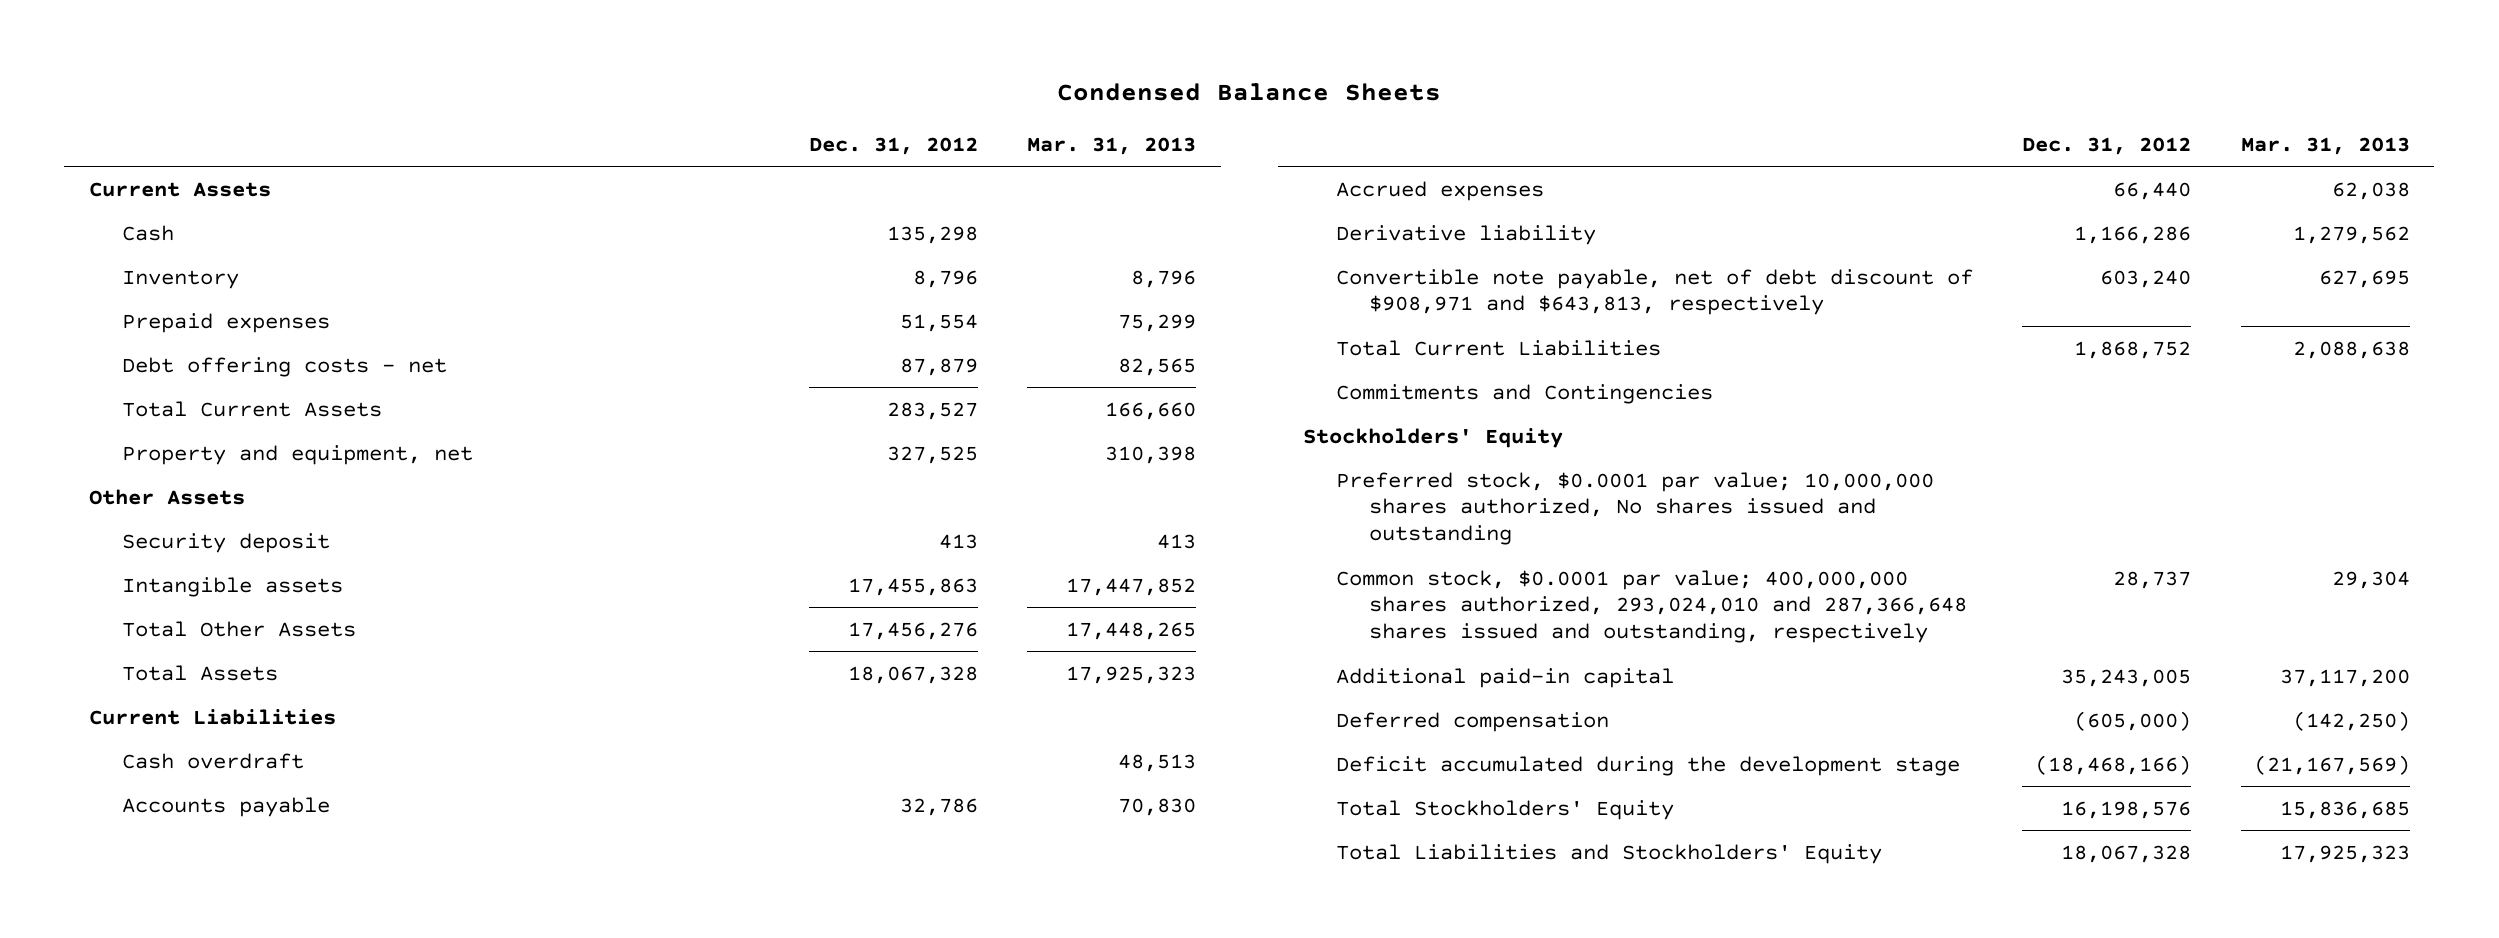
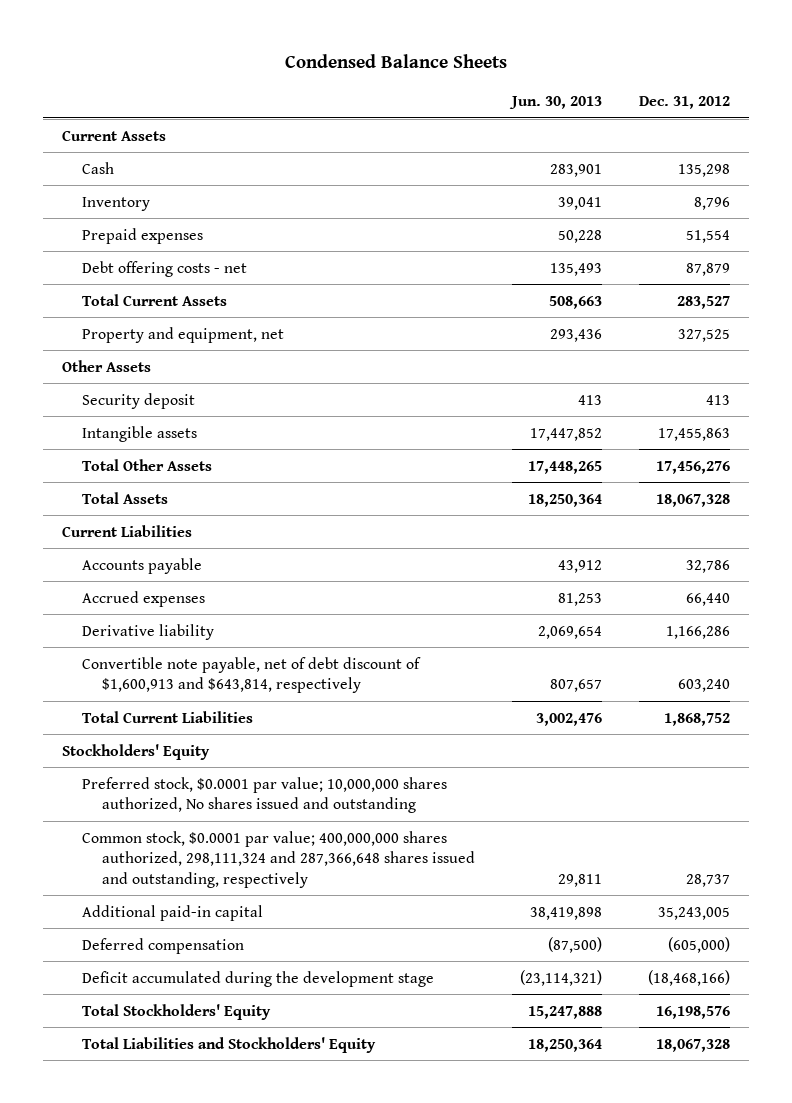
[1027,137,1197,156] Mar. 31, 2013 -> none
none -> [508,96,602,110] Jun. 30, 2013
[122,752,305,769] Cash overdraft -> none
[1335,268,1973,316] Convertible note payable, net of debt discount of $908,971 and $643,813, respectively -> [81,656,421,694] Convertible note payable, net of debt discount of $1,600,913 and $643,814, respectively
[1335,383,1713,404] Commitments and Contingencies -> none
[1335,569,1967,644] Common stock, $0.0001 par value; 400,000,000 shares authorized, 293,024,010 and 287,366,648 shares issued and outstanding, respectively -> [81,830,475,888] Common stock, $0.0001 par value; 400,000,000 shares authorized, 298,111,324 and 287,366,648 shares issued and outstanding, respectively

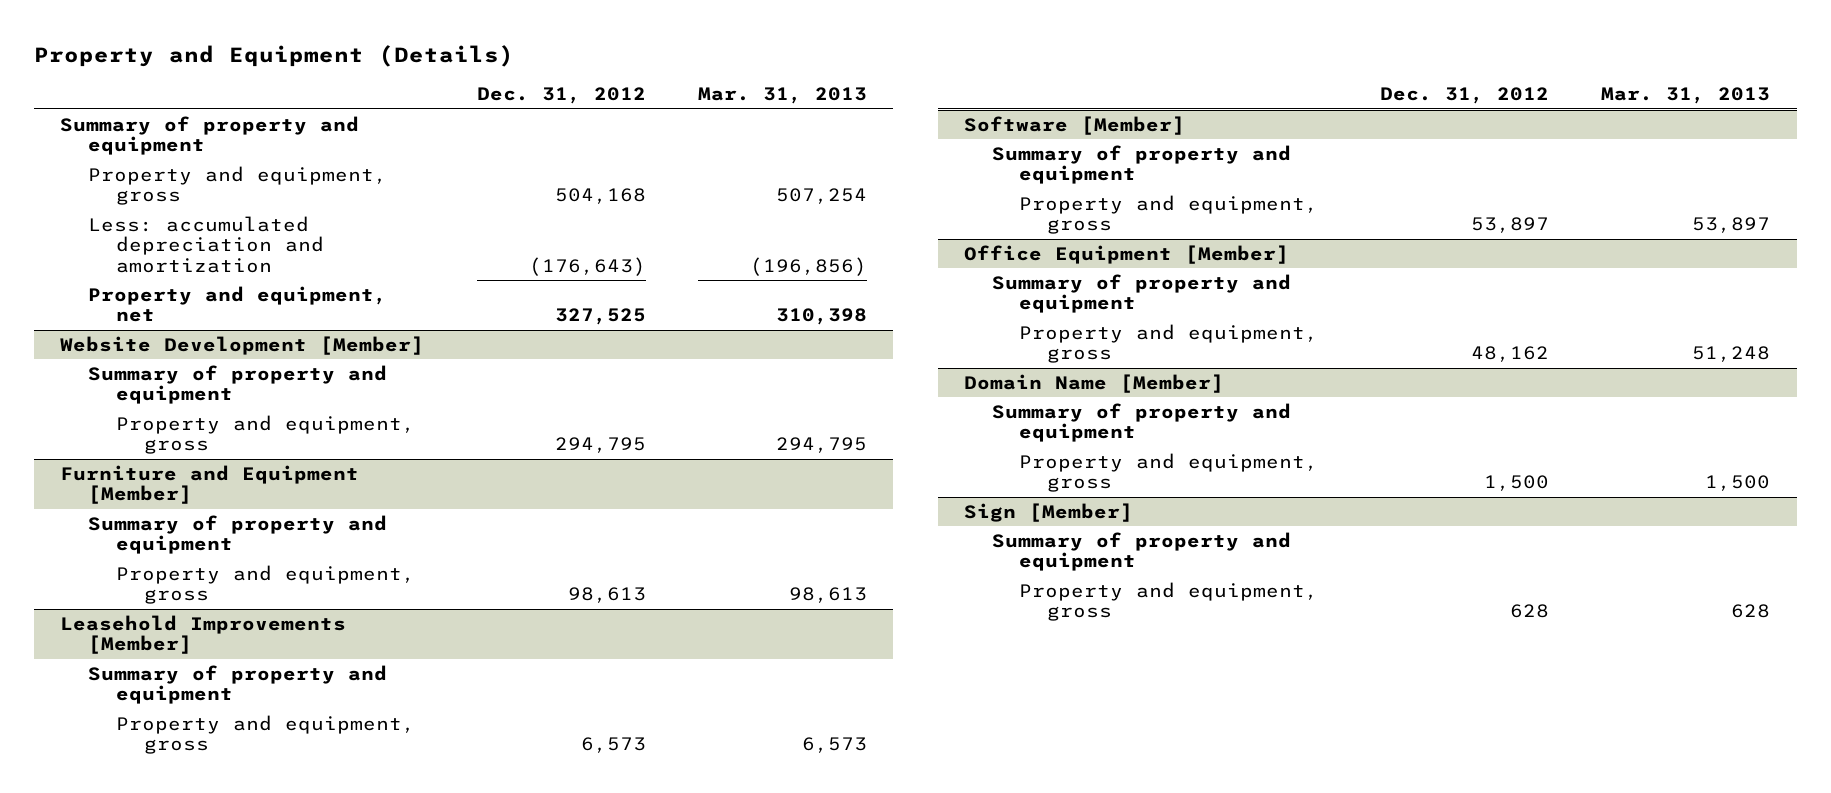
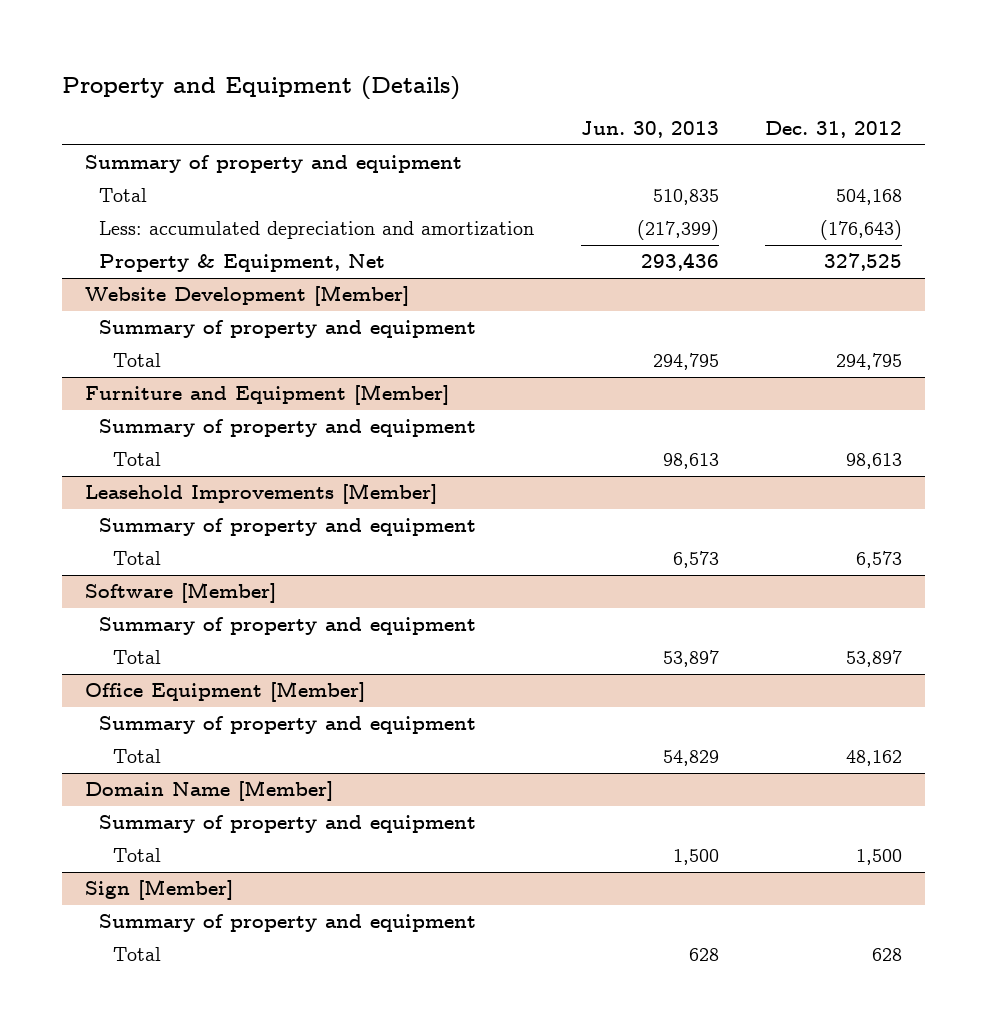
[697,87,867,105] Mar. 31, 2013 -> none
none -> [580,121,719,139] Jun. 30, 2013
[88,165,388,206] Property and equipment, gross -> [99,188,148,203] Total
[88,285,388,323] Property and equipment, net -> [99,254,386,273] Property & Equipment, Net
[116,414,416,455] Property and equipment, gross -> [113,353,162,368] Total
[116,564,416,605] Property and equipment, gross -> [113,452,162,467] Total
[116,714,416,755] Property and equipment, gross -> [113,551,162,566] Total
[1019,194,1319,235] Property and equipment, gross -> [113,650,162,665] Total
[1019,323,1319,364] Property and equipment, gross -> [113,749,162,764] Total
[1019,452,1319,493] Property and equipment, gross -> [113,848,162,863] Total
[1019,581,1319,622] Property and equipment, gross -> [113,947,162,962] Total

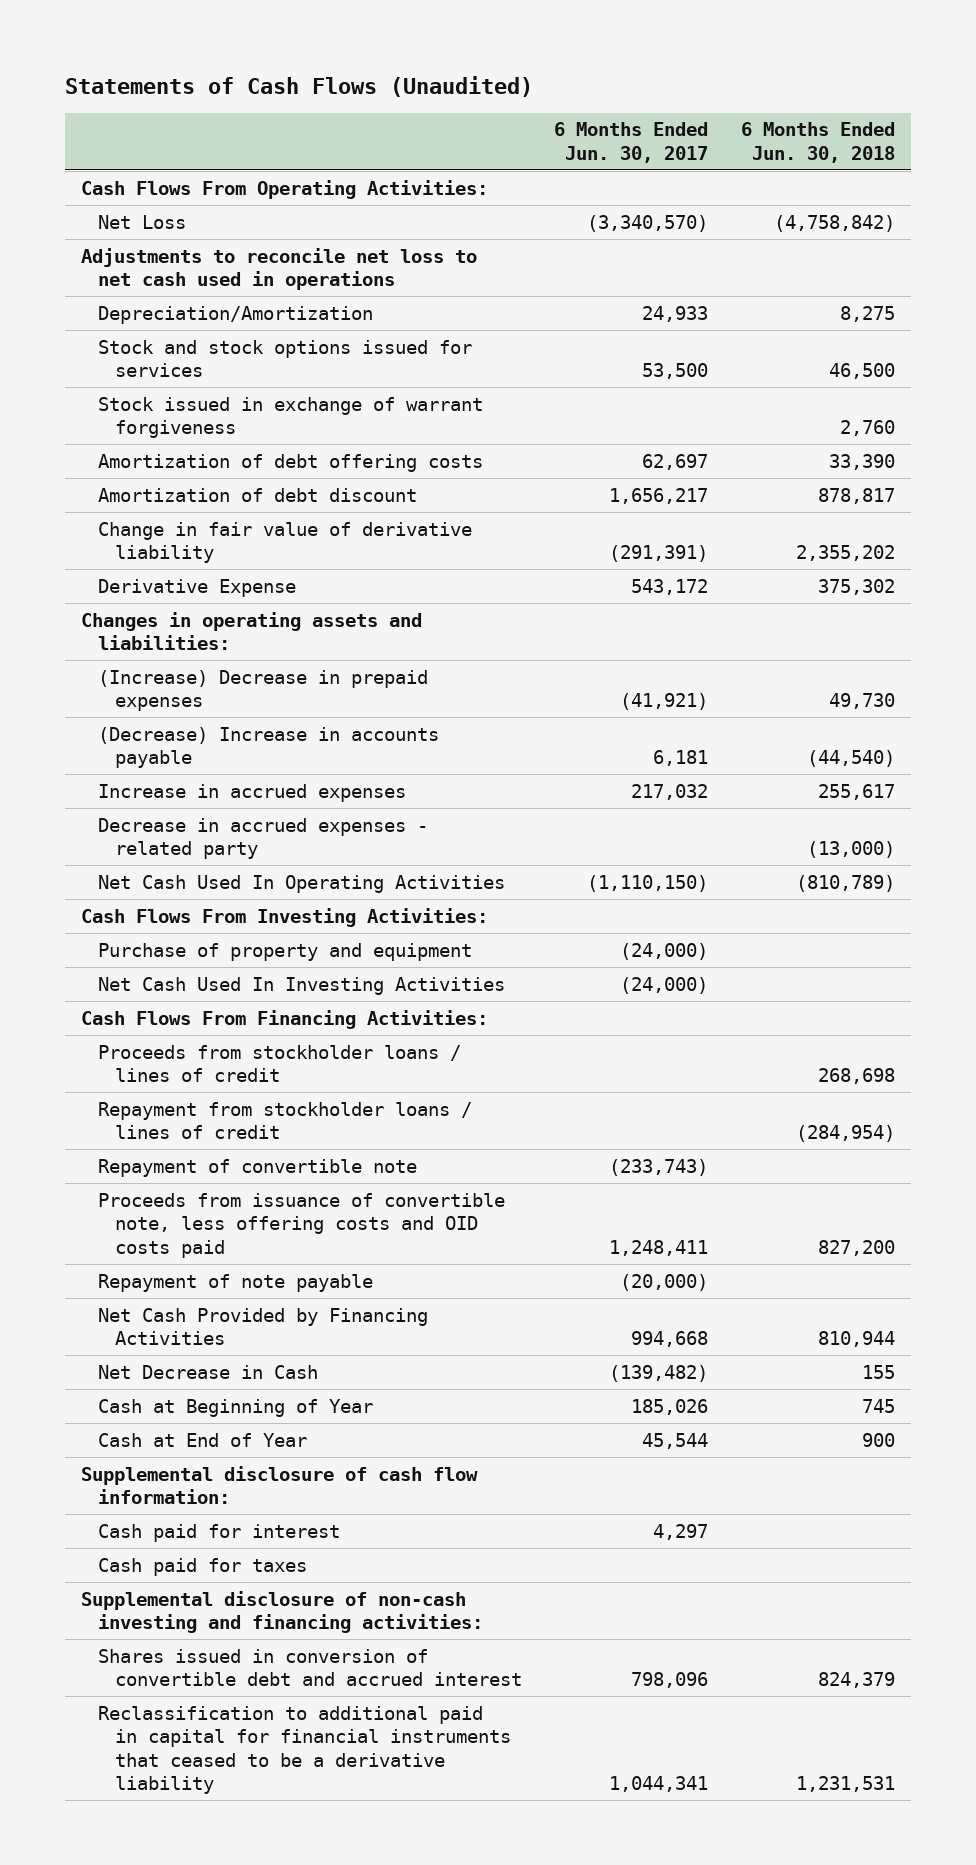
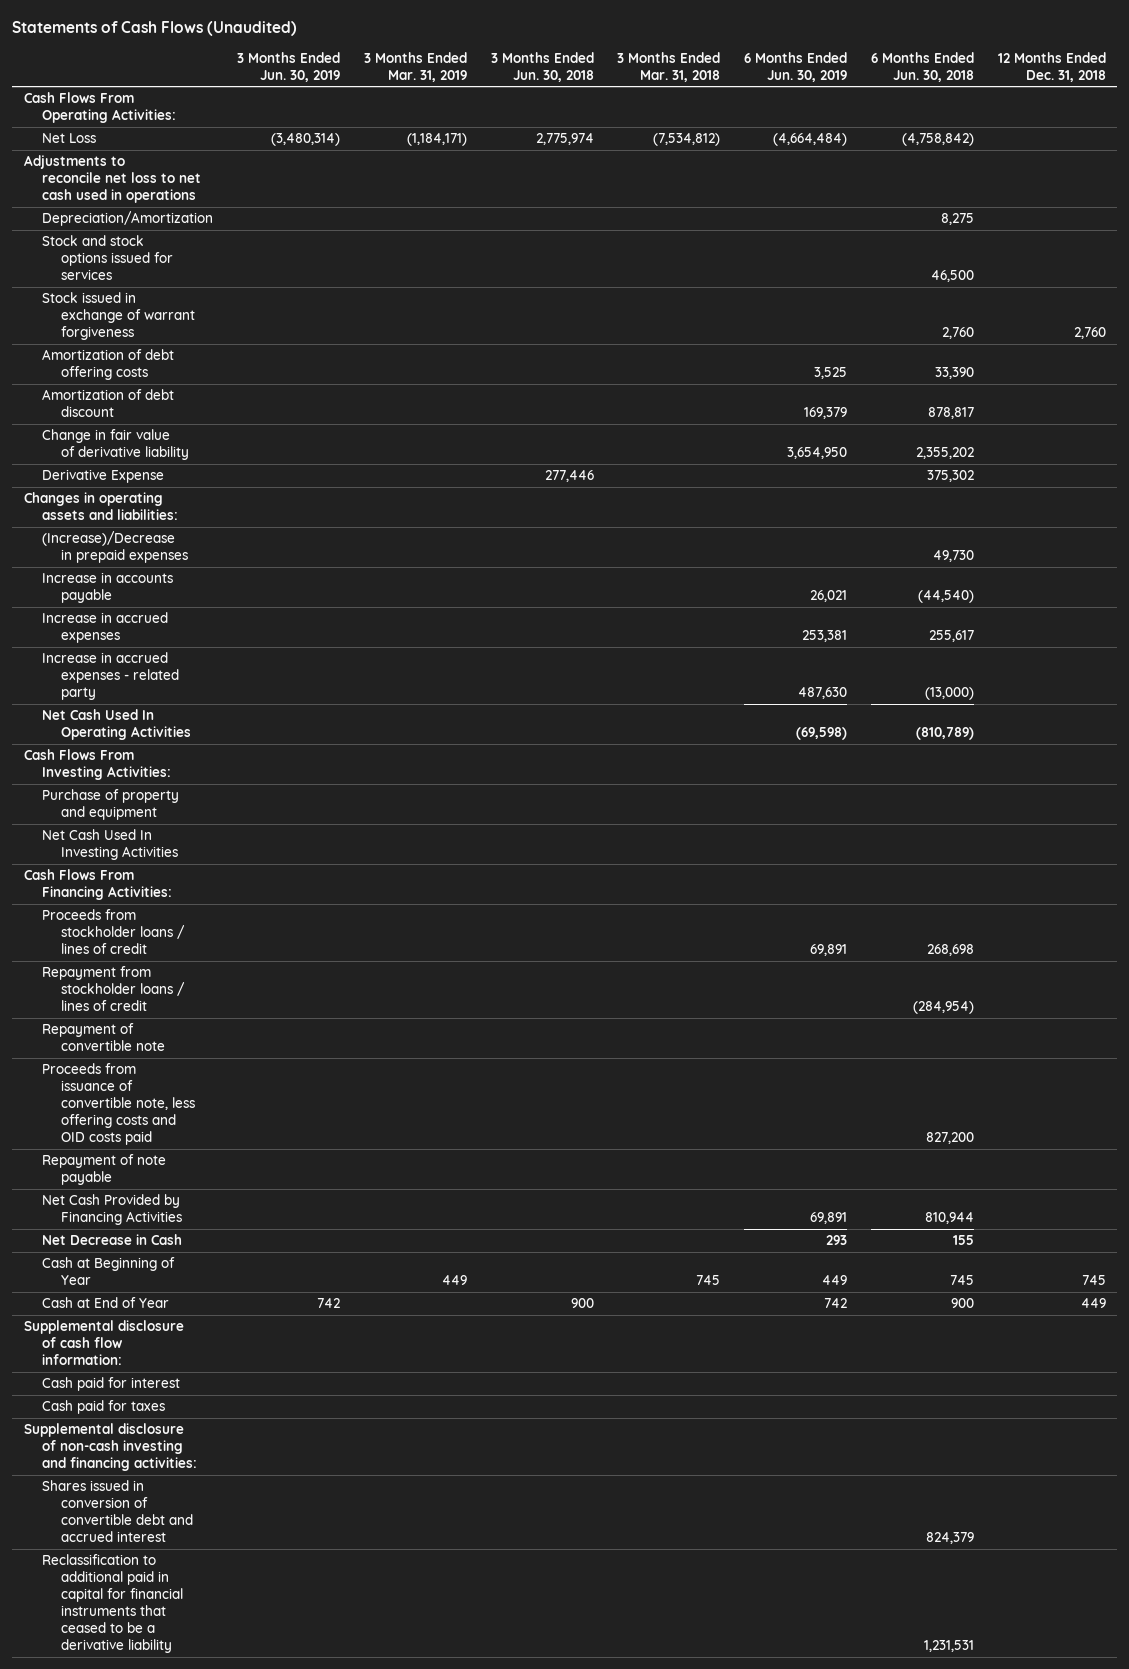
[554,122,709,163] 6 Months Ended Jun. 30, 2017 -> none
none -> [237,51,341,82] 3 Months Ended Jun. 30, 2019
none -> [363,51,467,82] 3 Months Ended Mar. 31, 2019
none -> [490,51,594,82] 3 Months Ended Jun. 30, 2018
none -> [617,51,721,82] 3 Months Ended Mar. 31, 2018
none -> [744,51,848,82] 6 Months Ended Jun. 30, 2019
none -> [997,51,1106,82] 12 Months Ended Dec. 31, 2018
[97,669,428,712] (Increase) Decrease in prepaid expenses -> [42,531,188,564] (Increase)/Decrease in prepaid expenses
[97,726,439,769] (Decrease) Increase in accounts payable -> [42,572,174,604] Increase in accounts payable
[97,817,428,860] Decrease in accrued expenses - related party -> [42,652,179,701] Increase in accrued expenses - related party

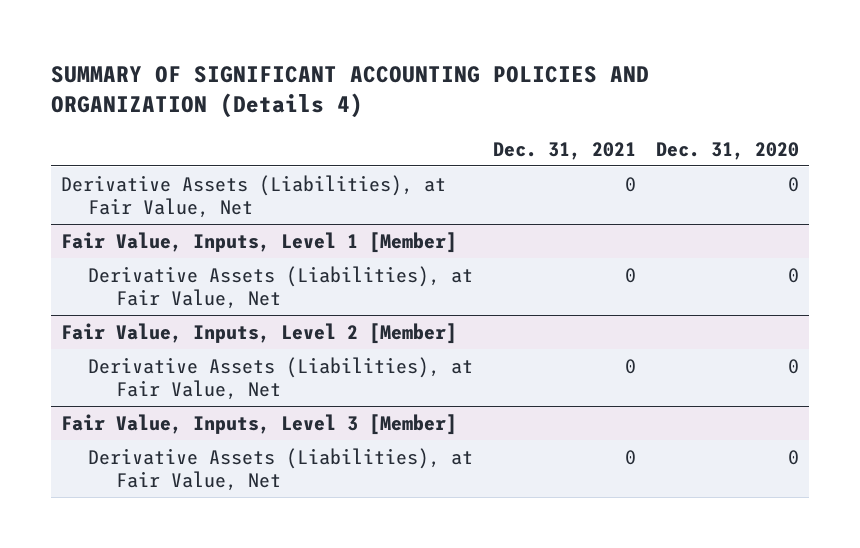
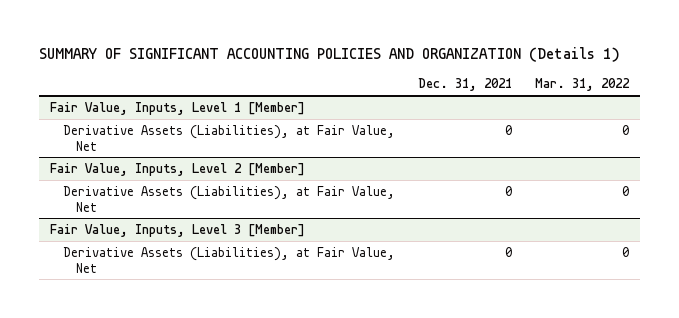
[51,65,650,119] SUMMARY OF SIGNIFICANT ACCOUNTING POLICIES AND ORGANIZATION (Details 4) -> [39,47,621,63] SUMMARY OF SIGNIFICANT ACCOUNTING POLICIES AND ORGANIZATION (Details 1)
[656,141,800,160] Dec. 31, 2020 -> none
none -> [534,78,630,92] Mar. 31, 2022
[61,174,447,218] Derivative Assets (Liabilities), at Fair Value, Net -> none

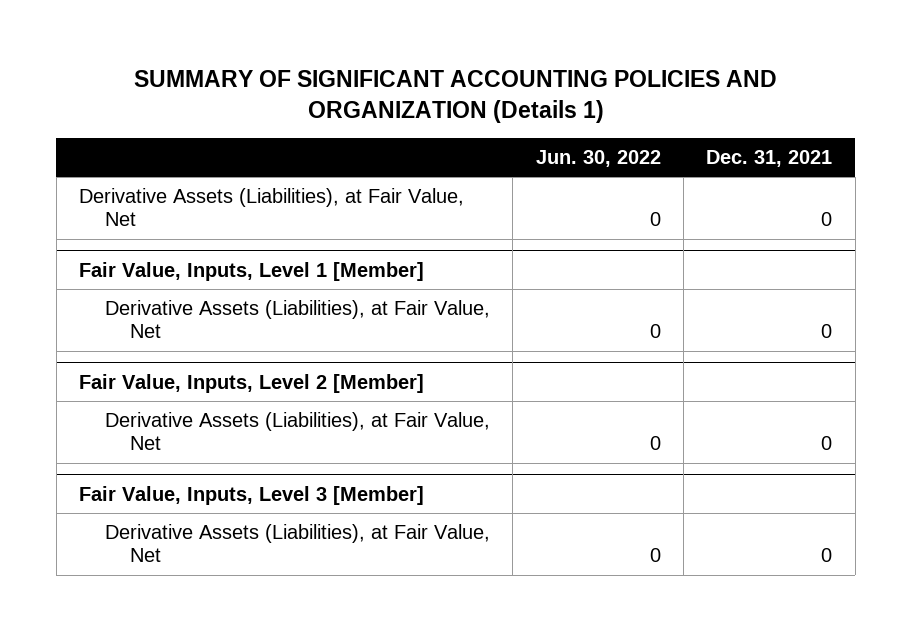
[534,78,630,92] Mar. 31, 2022 -> none
none -> [535,149,661,167] Jun. 30, 2022
none -> [79,188,465,227] Derivative Assets (Liabilities), at Fair Value, Net

